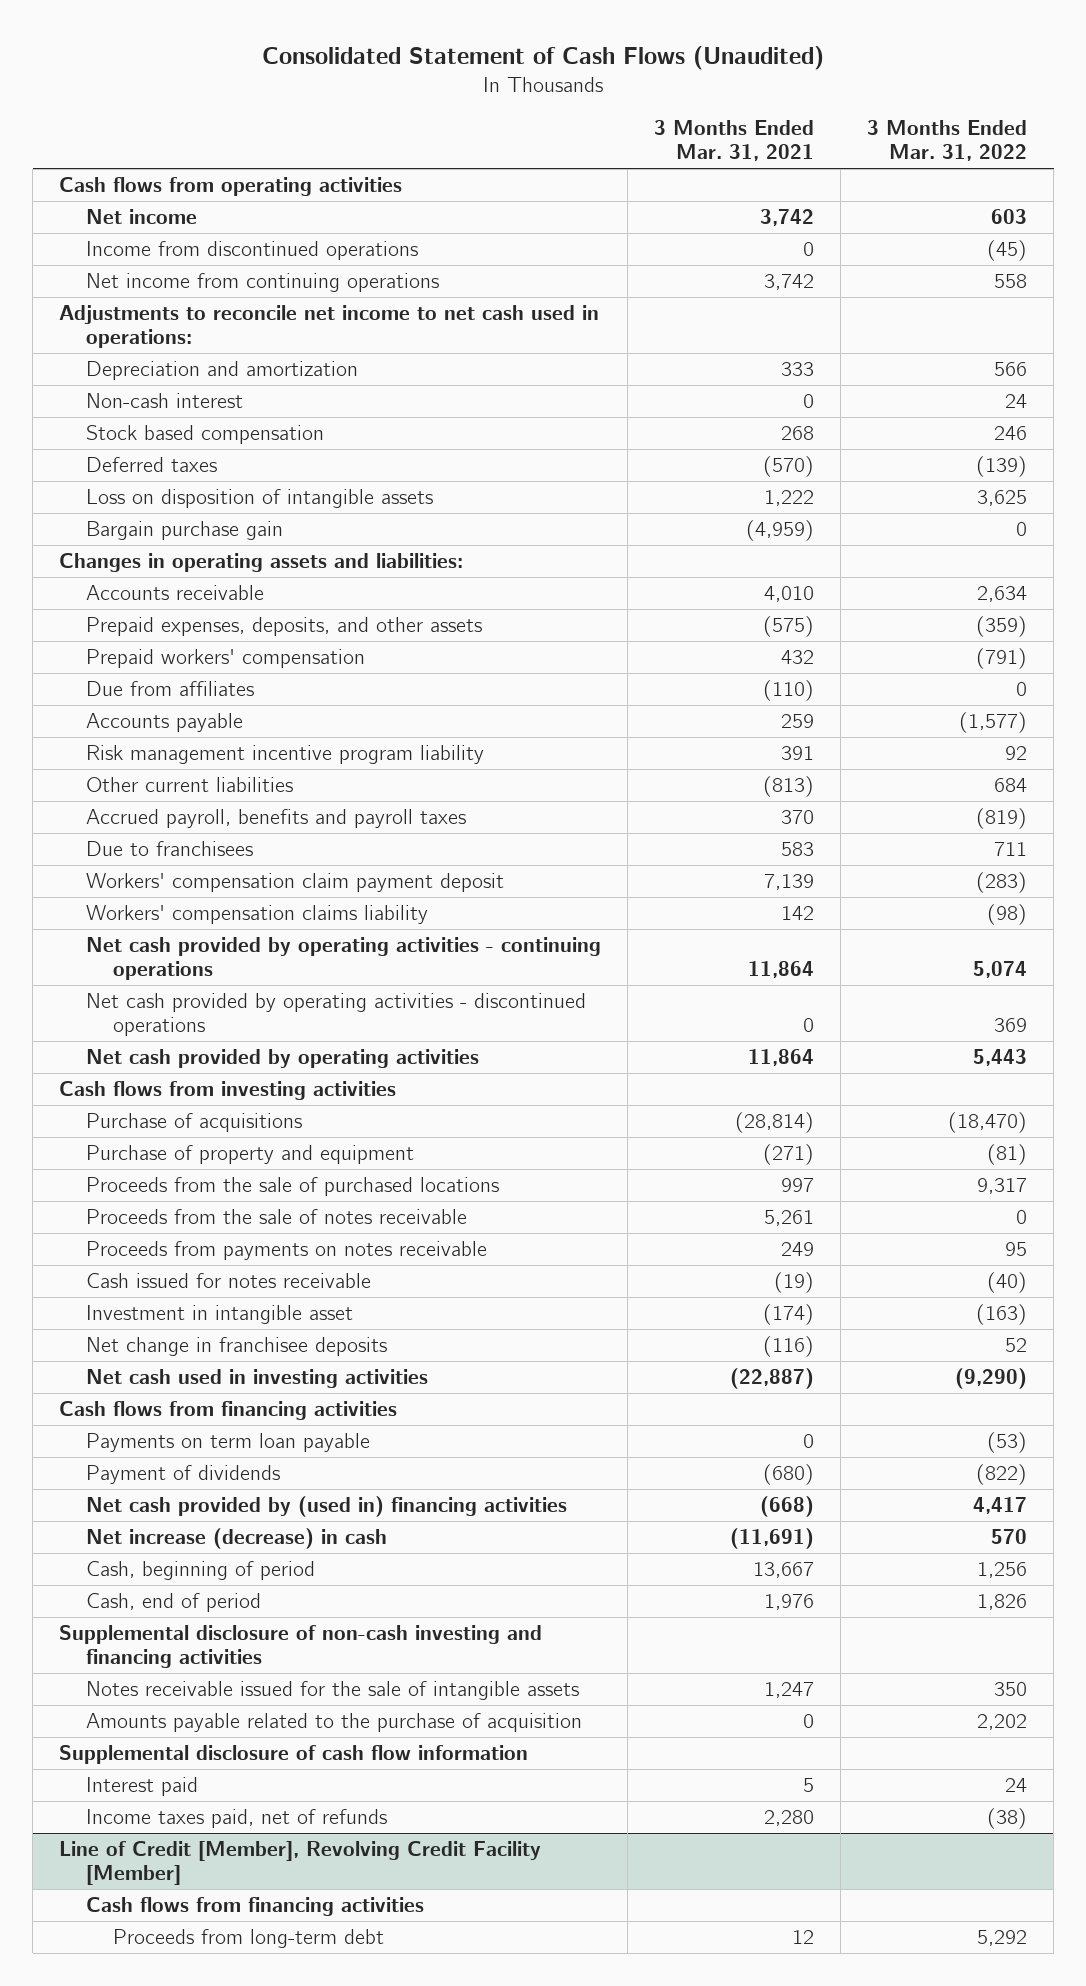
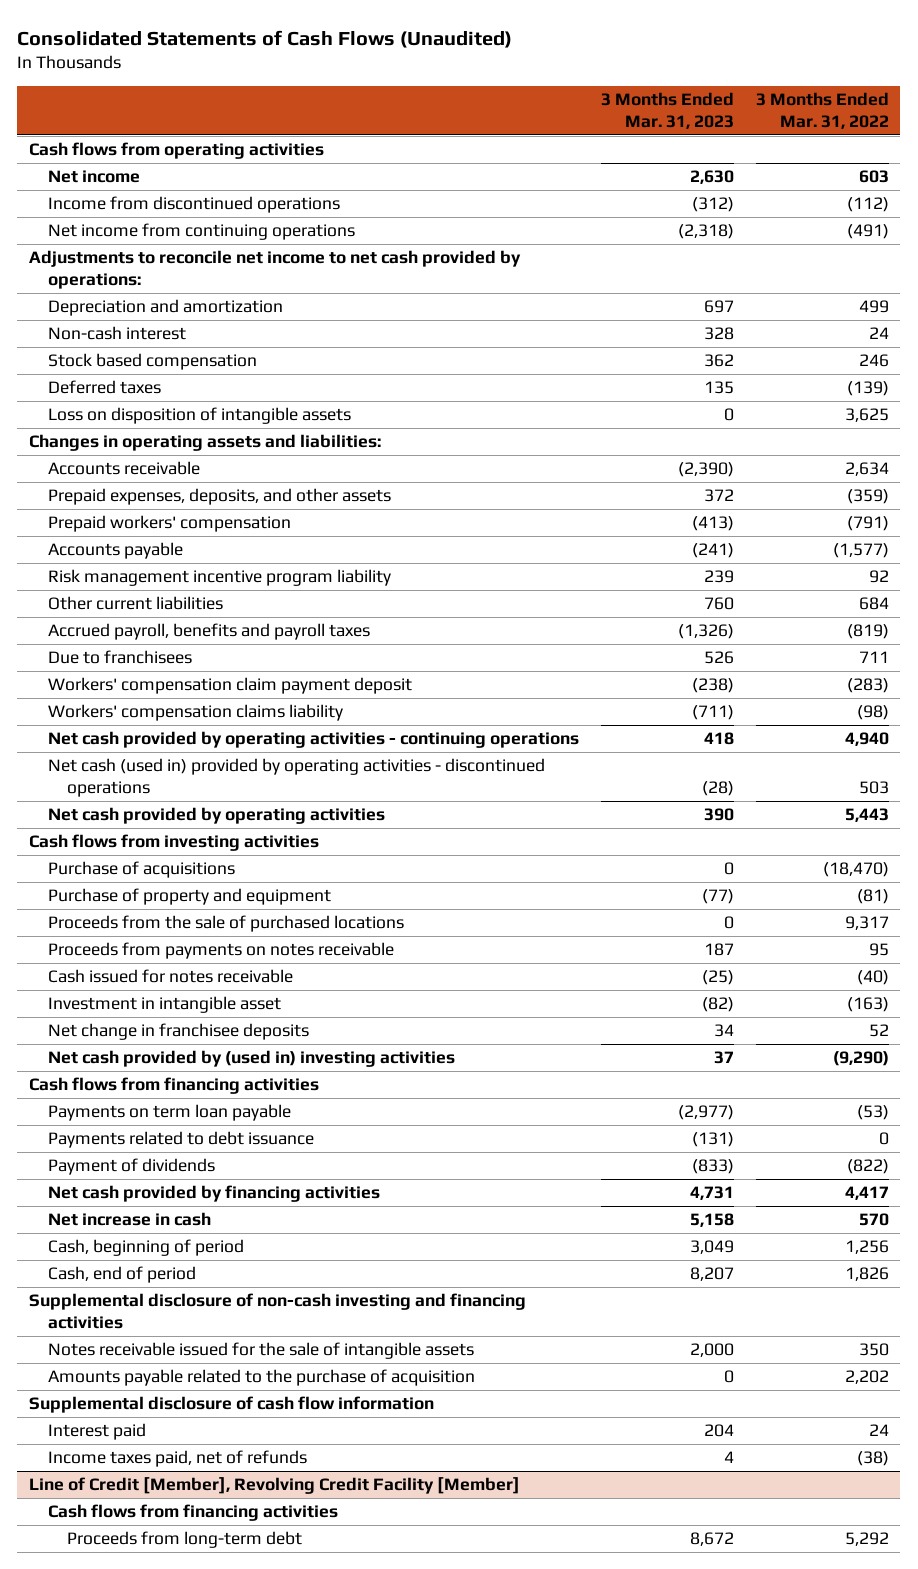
[262,46,825,71] Consolidated Statement of Cash Flows (Unaudited) -> [17,29,513,48] Consolidated Statements of Cash Flows (Unaudited)
[654,120,815,162] 3 Months Ended Mar. 31, 2021 -> none
none -> [600,91,734,129] 3 Months Ended Mar. 31, 2023
[987,240,1028,262] (45) -> [847,197,890,213] (112)
[994,274,1028,289] 558 -> [847,224,890,240] (491)
[59,305,600,349] Adjustments to reconcile net income to net cash used in operations: -> [28,250,521,290] Adjustments to reconcile net income to net cash provided by operations:
[994,362,1028,377] 566 -> [859,300,890,314] 499
[86,521,284,541] Bargain purchase gain -> none
[86,681,255,697] Due from affiliates -> none
[973,961,1028,979] 5,074 -> [845,732,890,747] 4,940
[86,993,587,1037] Net cash provided by operating activities - discontinued operations -> [47,758,545,798] Net cash (used in) provided by operating activities - discontinued operations
[994,1018,1028,1033] 369 -> [859,781,890,795] 503
[86,1209,468,1225] Proceeds from the sale of notes receivable -> none
[86,1369,429,1389] Net cash used in investing activities -> [47,1050,455,1068] Net cash provided by (used in) investing activities
none -> [47,1131,314,1149] Payments related to debt issuance
[86,1496,568,1518] Net cash provided by (used in) financing activities -> [47,1185,380,1203] Net cash provided by financing activities
[86,1528,388,1550] Net increase (decrease) in cash -> [47,1212,211,1227] Net increase in cash

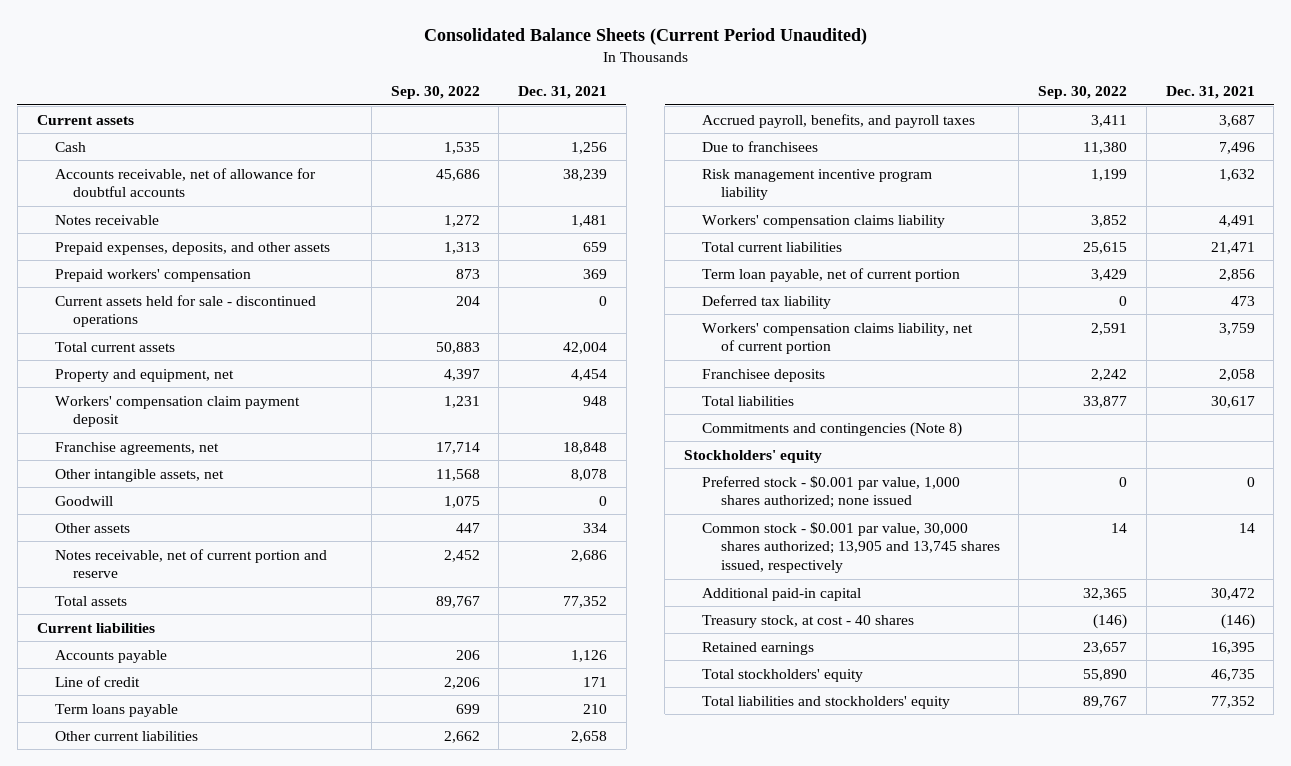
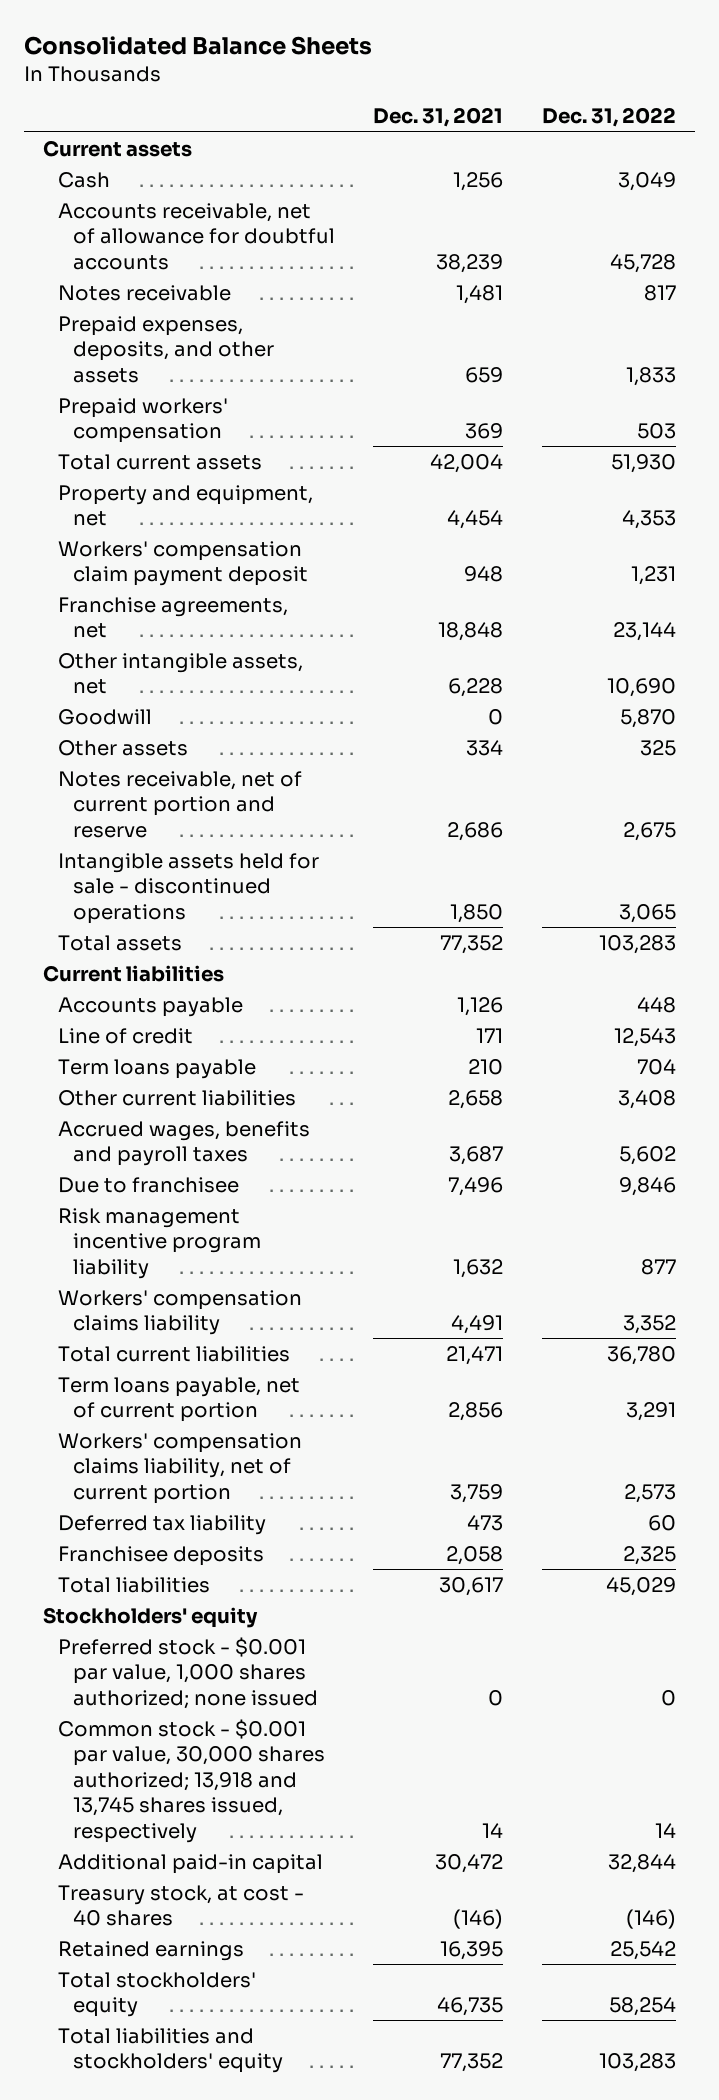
[423,28,867,46] Consolidated Balance Sheets (Current Period Unaudited) -> [23,36,372,56] Consolidated Balance Sheets
[390,86,480,100] Sep. 30, 2022 -> none
none -> [541,107,676,128] Dec. 31, 2022
[54,294,316,328] Current assets held for sale - discontinued operations -> none
[571,468,608,481] 8,078 -> [448,678,504,698] 6,228
none -> [57,852,319,924] Intangible assets held for sale - discontinued operations
[702,113,976,128] Accrued payroll, benefits, and payroll taxes -> [57,1120,310,1167] Accrued wages, benefits and payroll taxes
[702,140,819,152] Due to franchisees -> [57,1176,239,1193] Due to franchisee
[702,267,961,282] Term loan payable, net of current portion -> [57,1376,300,1423] Term loans payable, net of current portion
[702,294,832,309] Deferred tax liability -> [57,1514,266,1535] Deferred tax liability
[702,421,963,437] Commitments and contingencies (Note 8) -> none
[702,521,1000,574] Common stock - $0.001 par value, 30,000 shares authorized; 13,905 and 13,745 shares issued, respectively -> [57,1718,325,1844] Common stock - $0.001 par value, 30,000 shares authorized; 13,918 and 13,745 shares issued, respectively

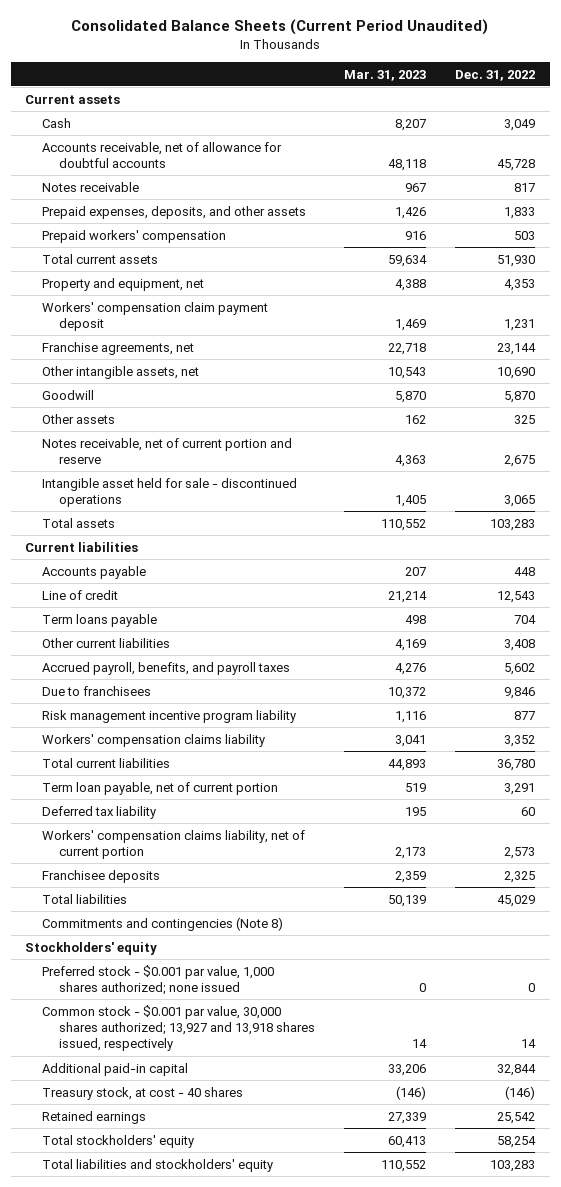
[23,36,372,56] Consolidated Balance Sheets -> [71,19,489,36] Consolidated Balance Sheets (Current Period Unaudited)
[373,107,504,128] Dec. 31, 2021 -> none
none -> [344,69,427,81] Mar. 31, 2023
[57,852,319,924] Intangible assets held for sale - discontinued operations -> [42,477,298,507] Intangible asset held for sale - discontinued operations
[57,1120,310,1167] Accrued wages, benefits and payroll taxes -> [42,661,291,675] Accrued payroll, benefits, and payroll taxes
[57,1176,239,1193] Due to franchisee -> [42,685,152,696] Due to franchisees
[57,1376,300,1423] Term loans payable, net of current portion -> [42,781,279,795] Term loan payable, net of current portion
[57,1432,302,1504] Workers' compensation claims liability, net of current portion -> [42,829,306,859] Workers' compensation claims liability, net of current portion
none -> [42,916,284,931] Commitments and contingencies (Note 8)
[57,1718,325,1844] Common stock - $0.001 par value, 30,000 shares authorized; 13,918 and 13,745 shares issued, respectively -> [42,1004,316,1052] Common stock - $0.001 par value, 30,000 shares authorized; 13,927 and 13,918 shares issued, respectively

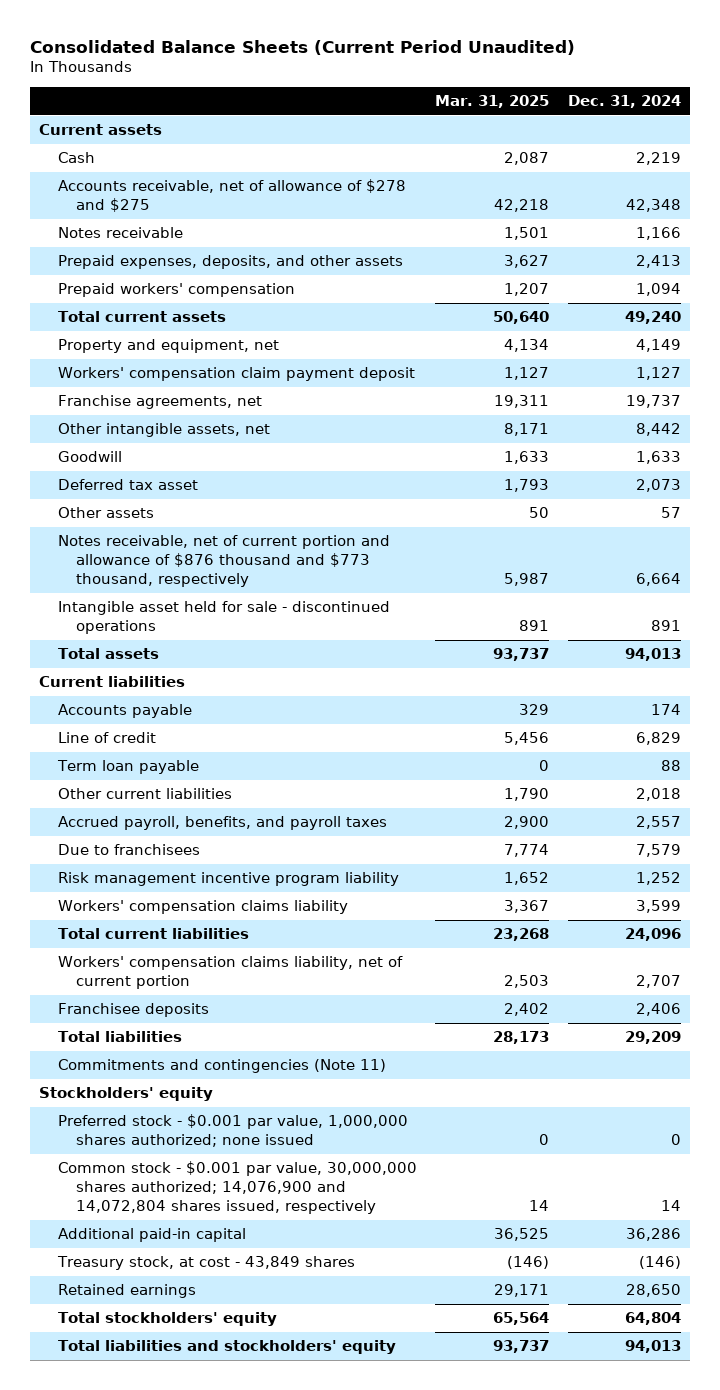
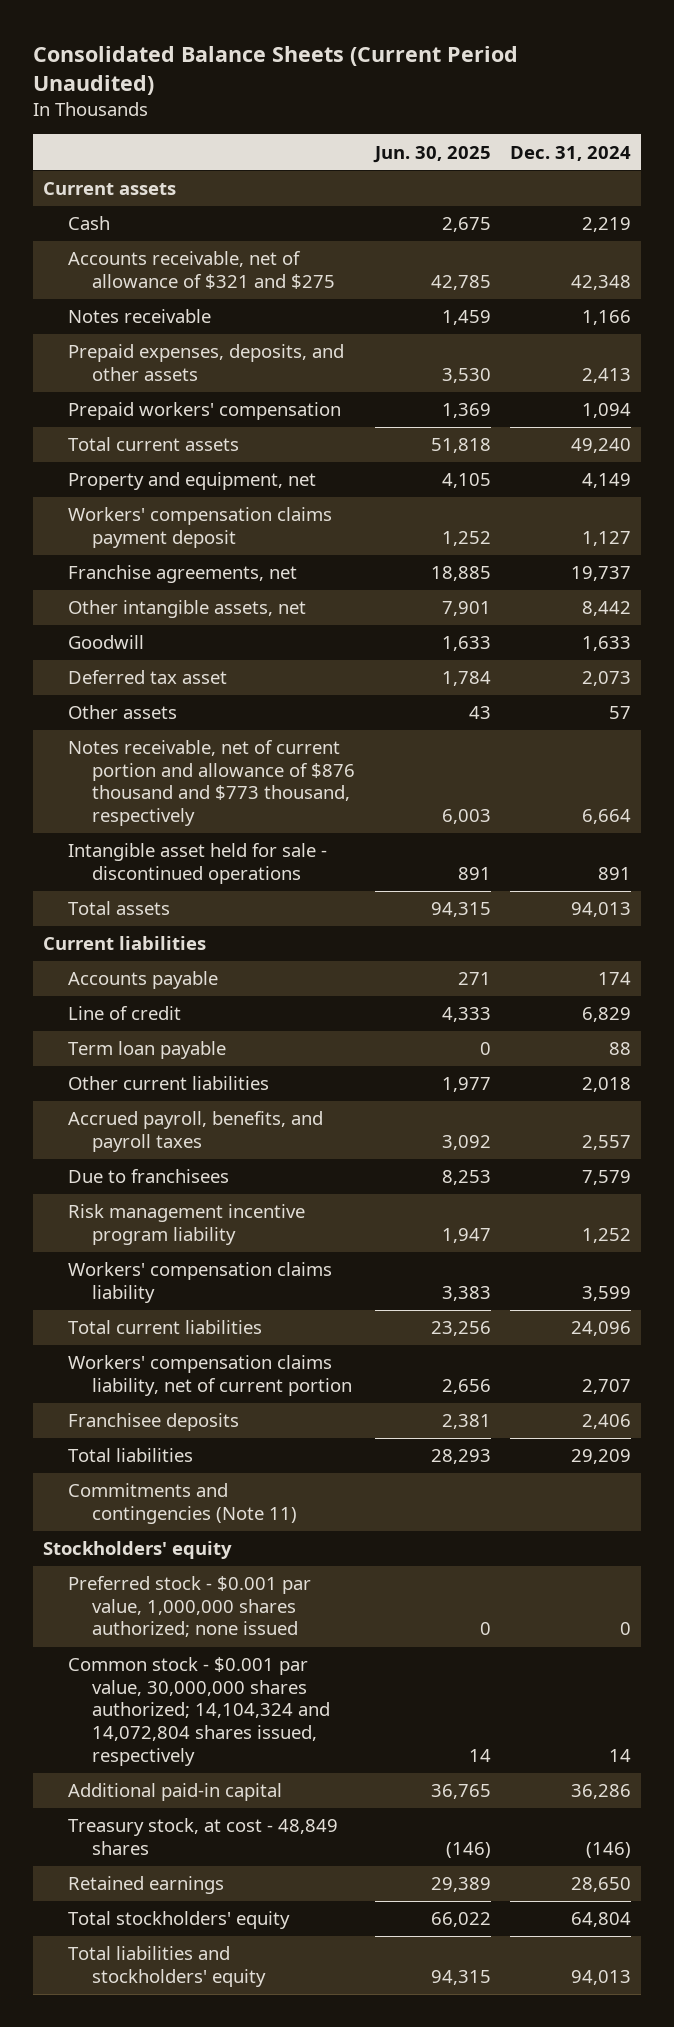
[435,95,550,109] Mar. 31, 2025 -> none
none -> [372,145,491,163] Jun. 30, 2025
[57,179,406,213] Accounts receivable, net of allowance of $278 and $275 -> [67,251,336,289] Accounts receivable, net of allowance of $321 and $275
[57,367,415,382] Workers' compensation claim payment deposit -> [67,507,332,548] Workers' compensation claims payment deposit
[57,1161,417,1215] Common stock - $0.001 par value, 30,000,000 shares authorized; 14,076,900 and 14,072,804 shares issued, respectively -> [67,1657,331,1766] Common stock - $0.001 par value, 30,000,000 shares authorized; 14,104,324 and 14,072,804 shares issued, respectively
[56,1256,355,1271] Treasury stock, at cost - 43,849 shares -> [67,1818,338,1855] Treasury stock, at cost - 48,849 shares

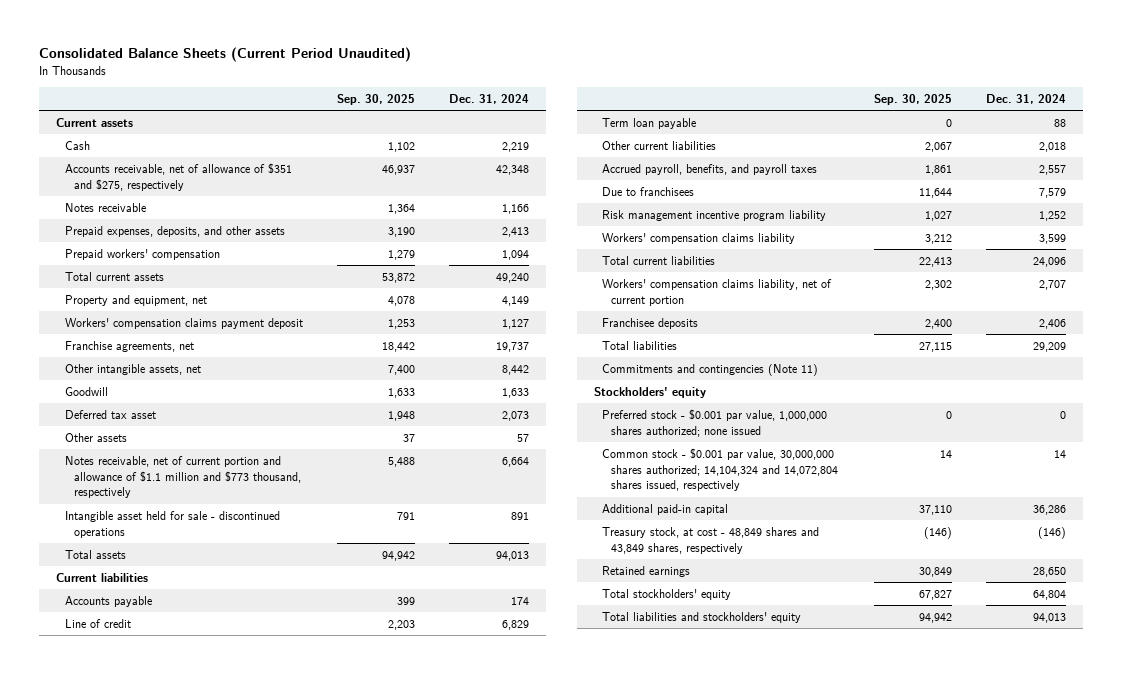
[372,145,491,163] Jun. 30, 2025 -> none
none -> [337,93,416,105] Sep. 30, 2025
[67,251,336,289] Accounts receivable, net of allowance of $321 and $275 -> [65,162,293,191] Accounts receivable, net of allowance of $351 and $275, respectively
[67,740,356,826] Notes receivable, net of current portion and allowance of $876 thousand and $773 thousand, respectively -> [65,455,302,499] Notes receivable, net of current portion and allowance of $1.1 million and $773 thousand, respectively
[67,1818,338,1855] Treasury stock, at cost - 48,849 shares -> [602,526,820,554] Treasury stock, at cost - 48,849 shares and 43,849 shares, respectively

